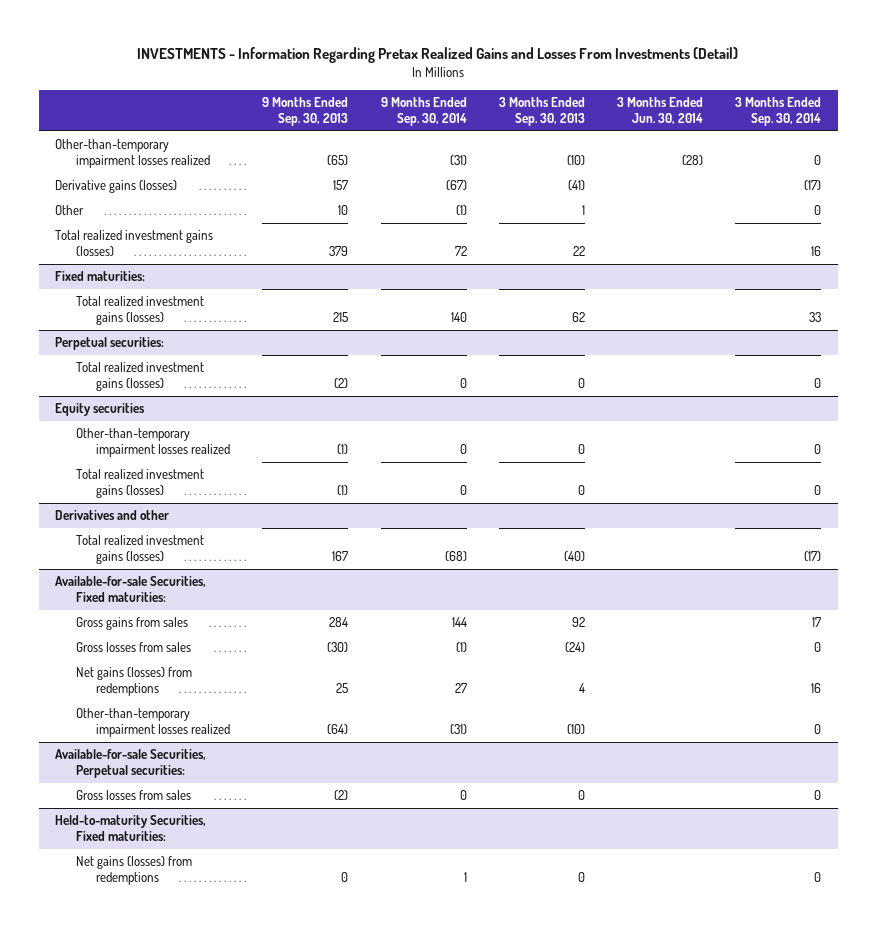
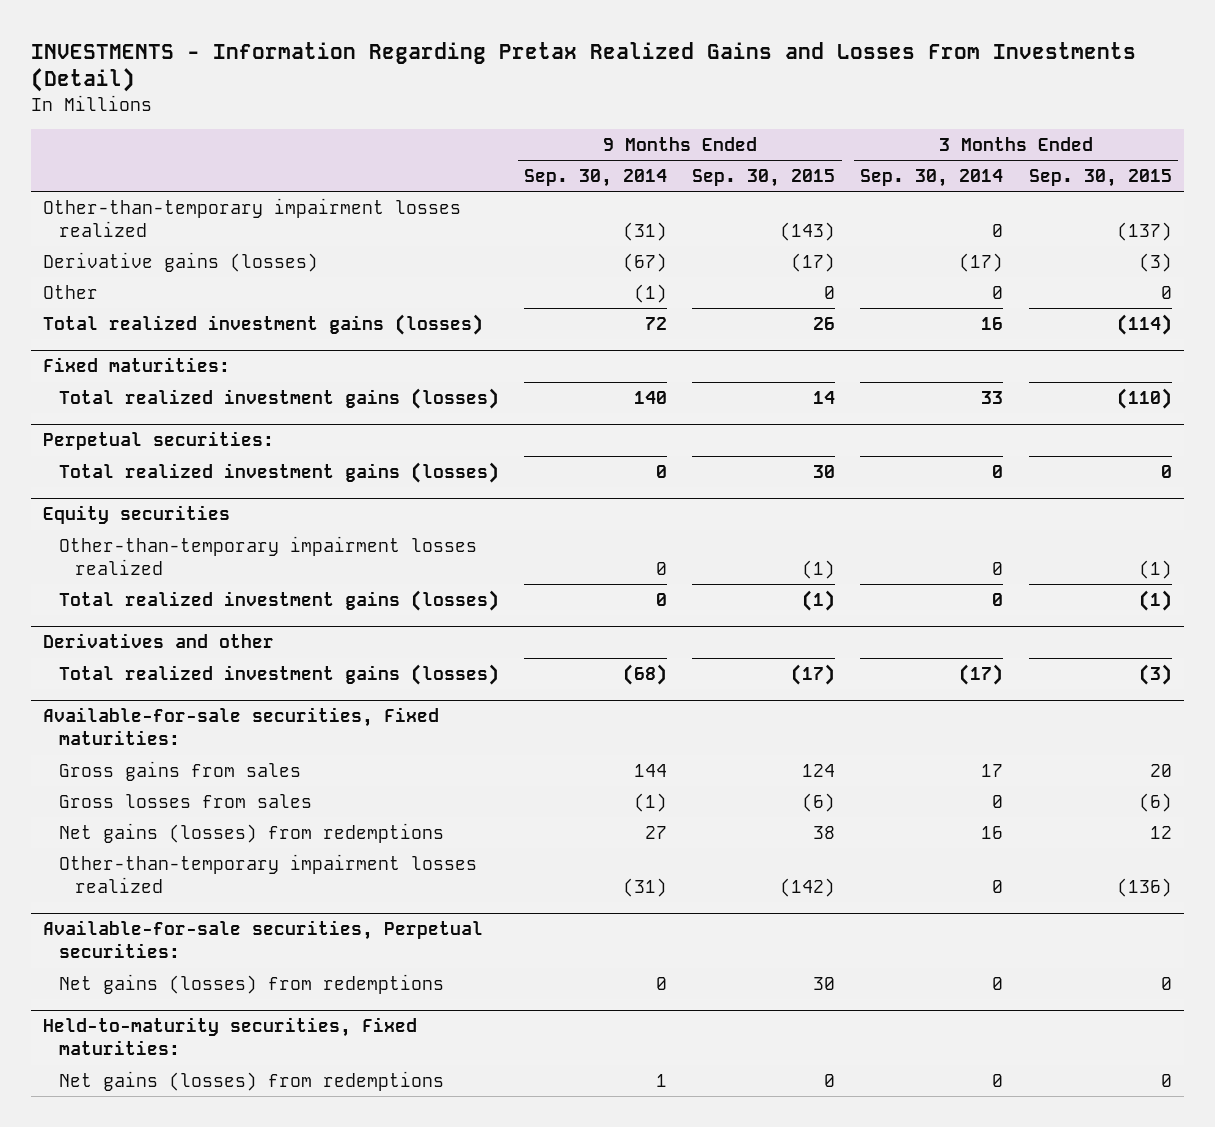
[262,97,349,127] 9 Months Ended Sep. 30, 2013 -> none
[498,97,585,127] 3 Months Ended Sep. 30, 2013 -> none
[617,97,704,125] 3 Months Ended Jun. 30, 2014 -> none
none -> [692,168,836,187] Sep. 30, 2015
none -> [1028,168,1172,187] Sep. 30, 2015
[55,576,207,603] Available-for-sale Securities, Fixed maturities: -> [43,707,440,746] Available-for-sale securities, Fixed maturities:
[75,790,191,801] Gross losses from sales -> none
[55,749,207,779] Available-for-sale Securities, Perpetual securities: -> [43,920,484,959] Available-for-sale securities, Perpetual securities:
none -> [59,973,445,994] Net gains (losses) from redemptions
[55,815,207,842] Held-to-maturity Securities, Fixed maturities: -> [43,1017,418,1056] Held-to-maturity securities, Fixed maturities:

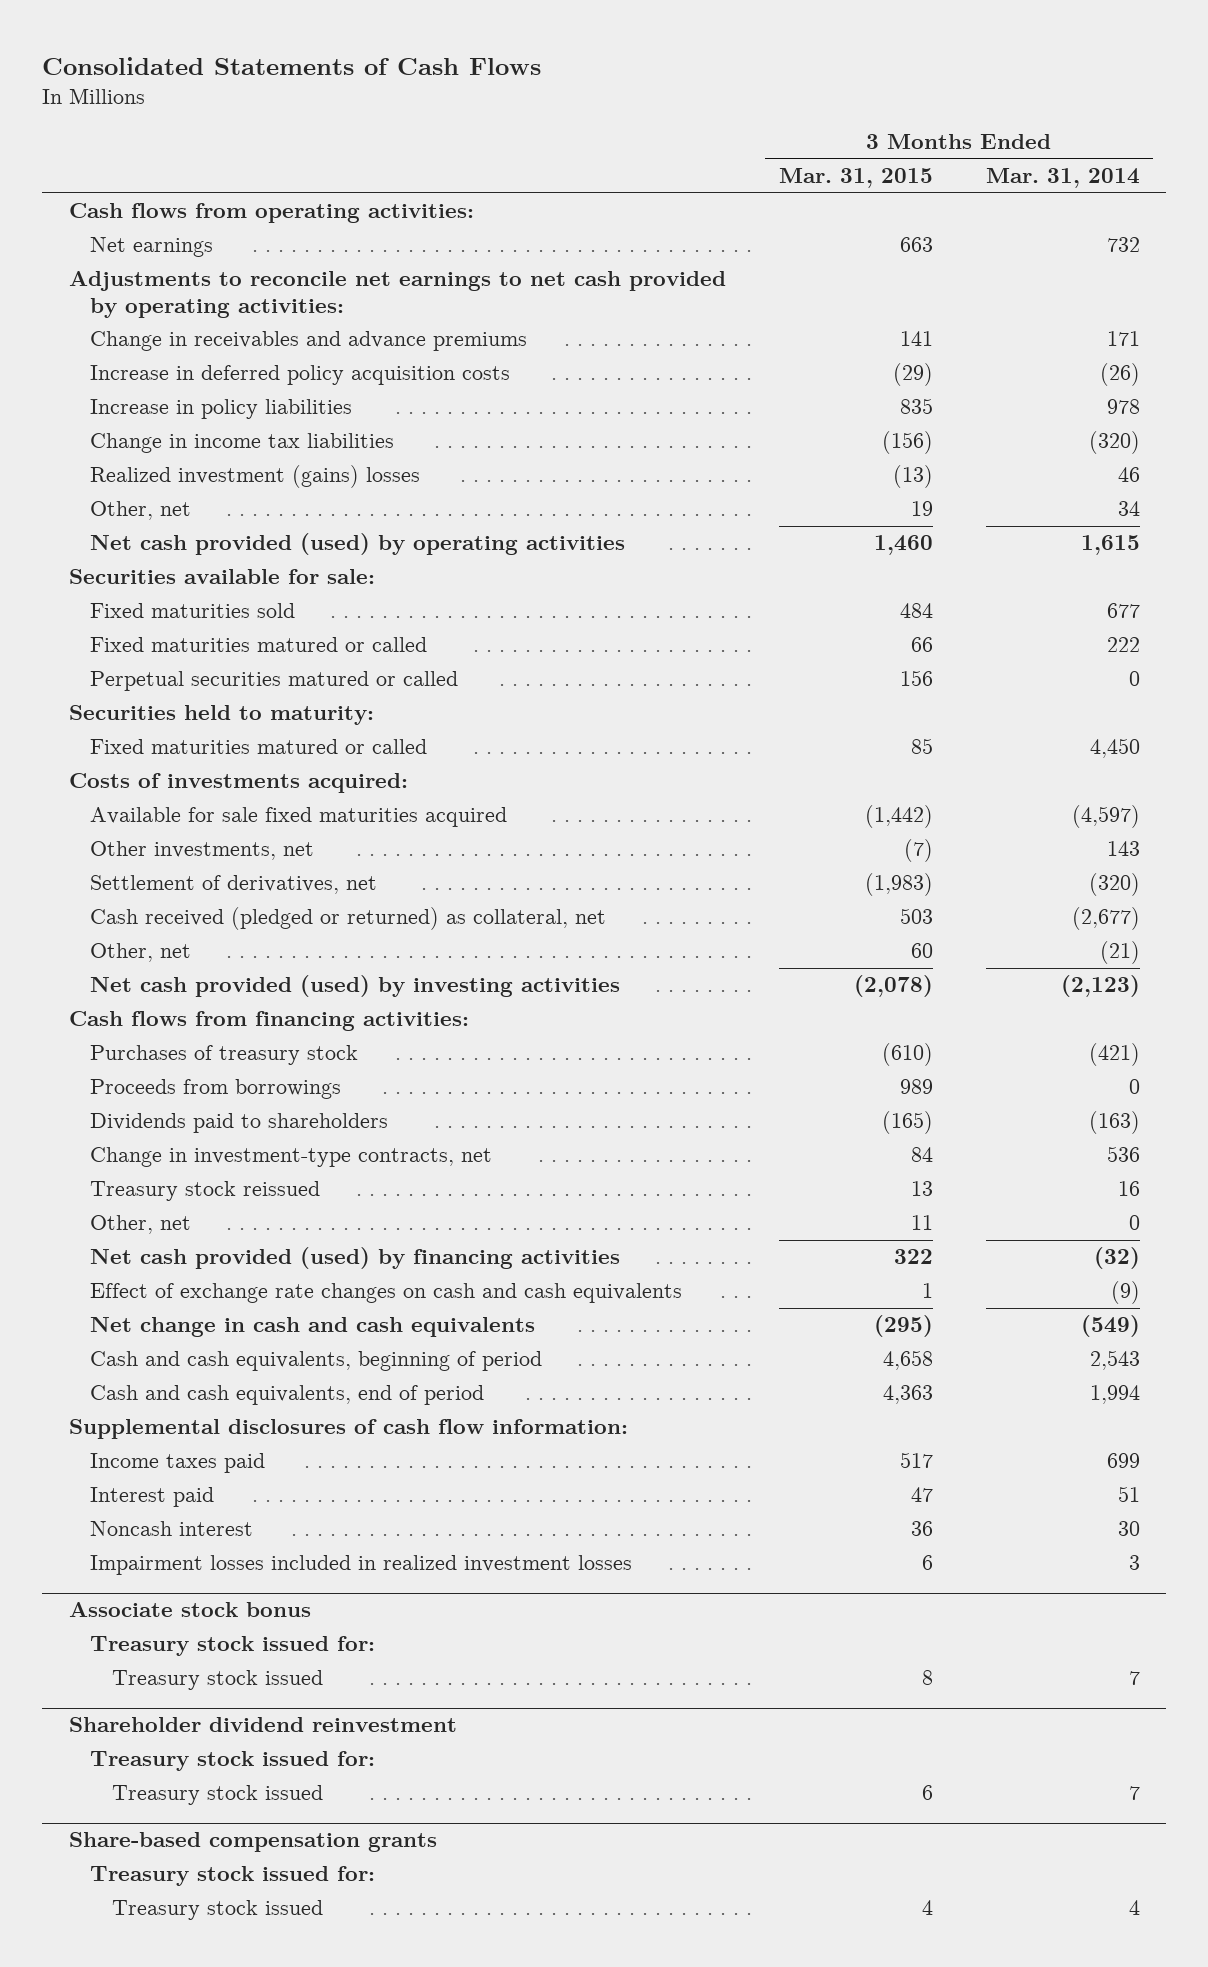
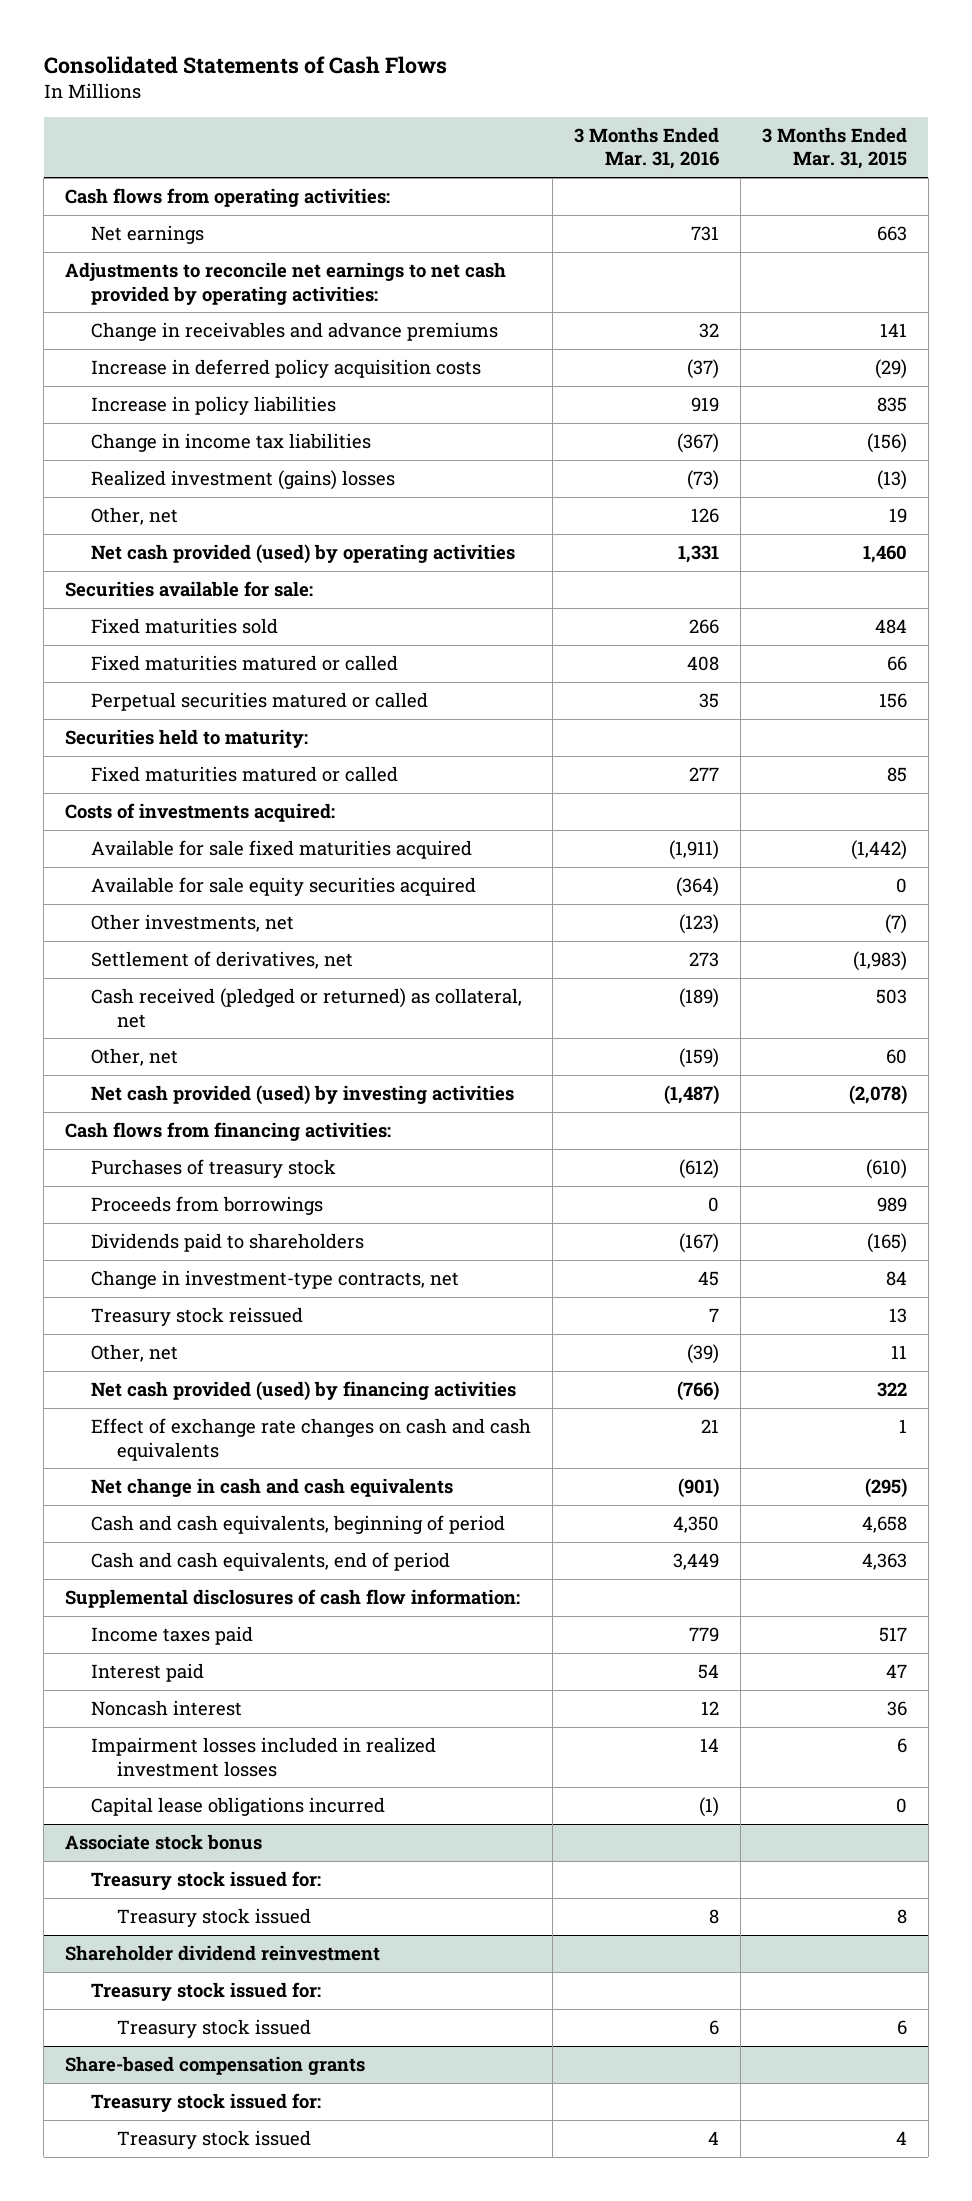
[985,168,1140,189] Mar. 31, 2014 -> none
none -> [573,126,719,170] 3 Months Ended Mar. 31, 2016
none -> [91,877,477,897] Available for sale equity securities acquired
none -> [91,1797,386,1817] Capital lease obligations incurred

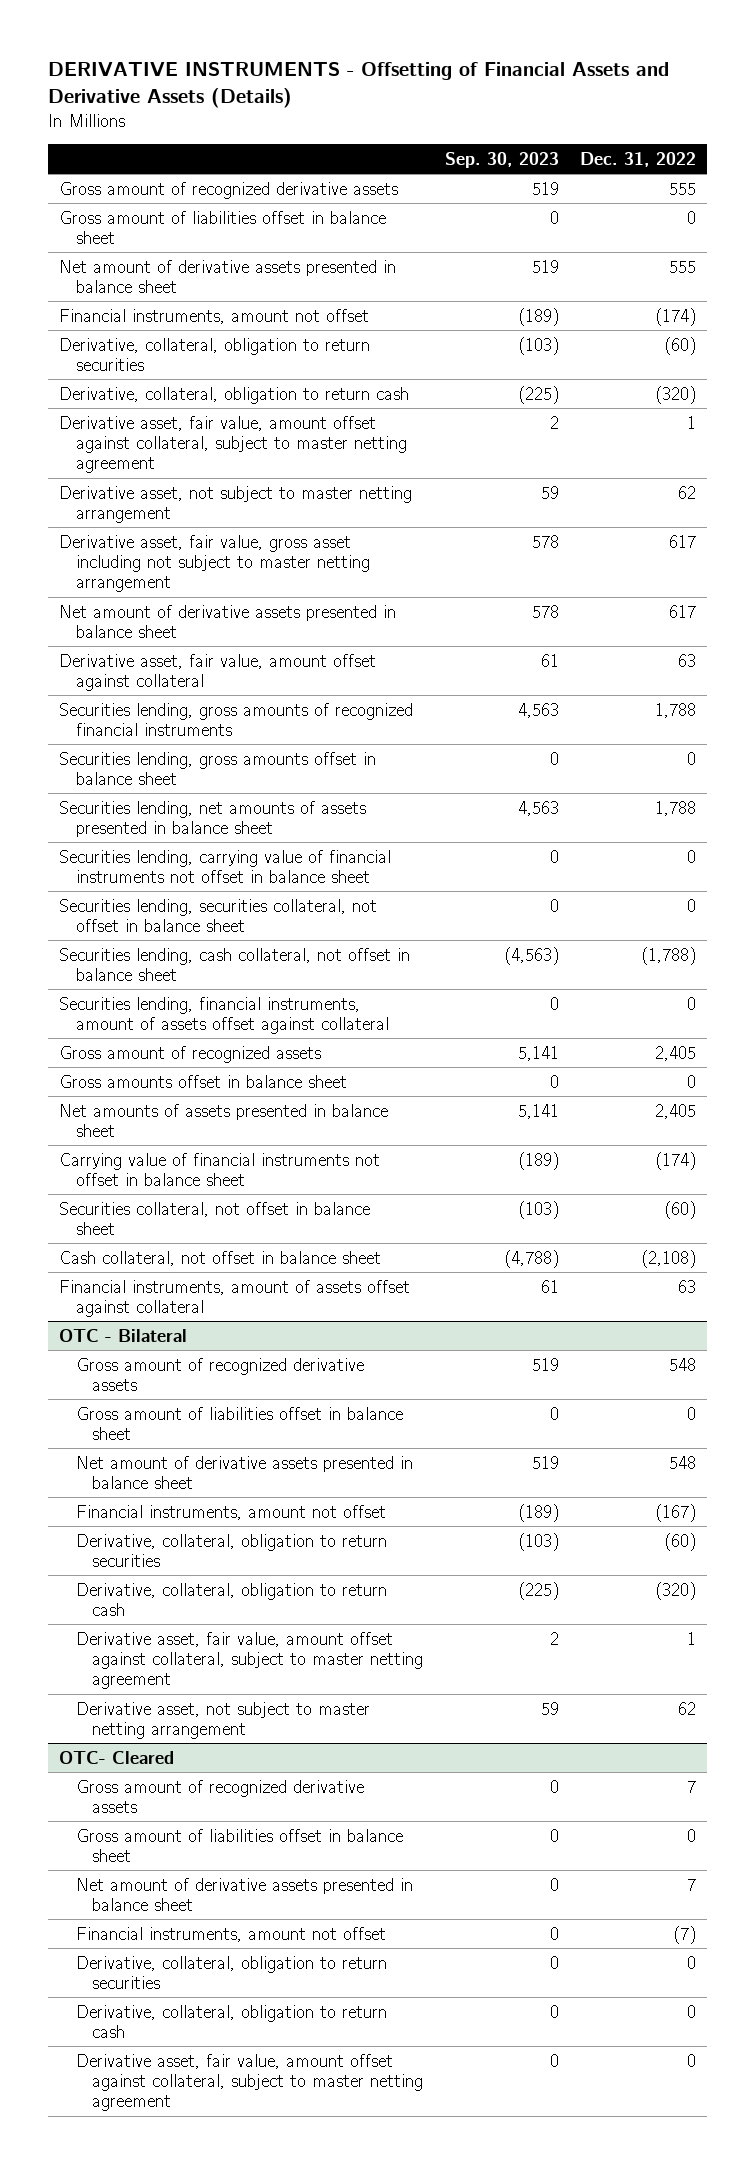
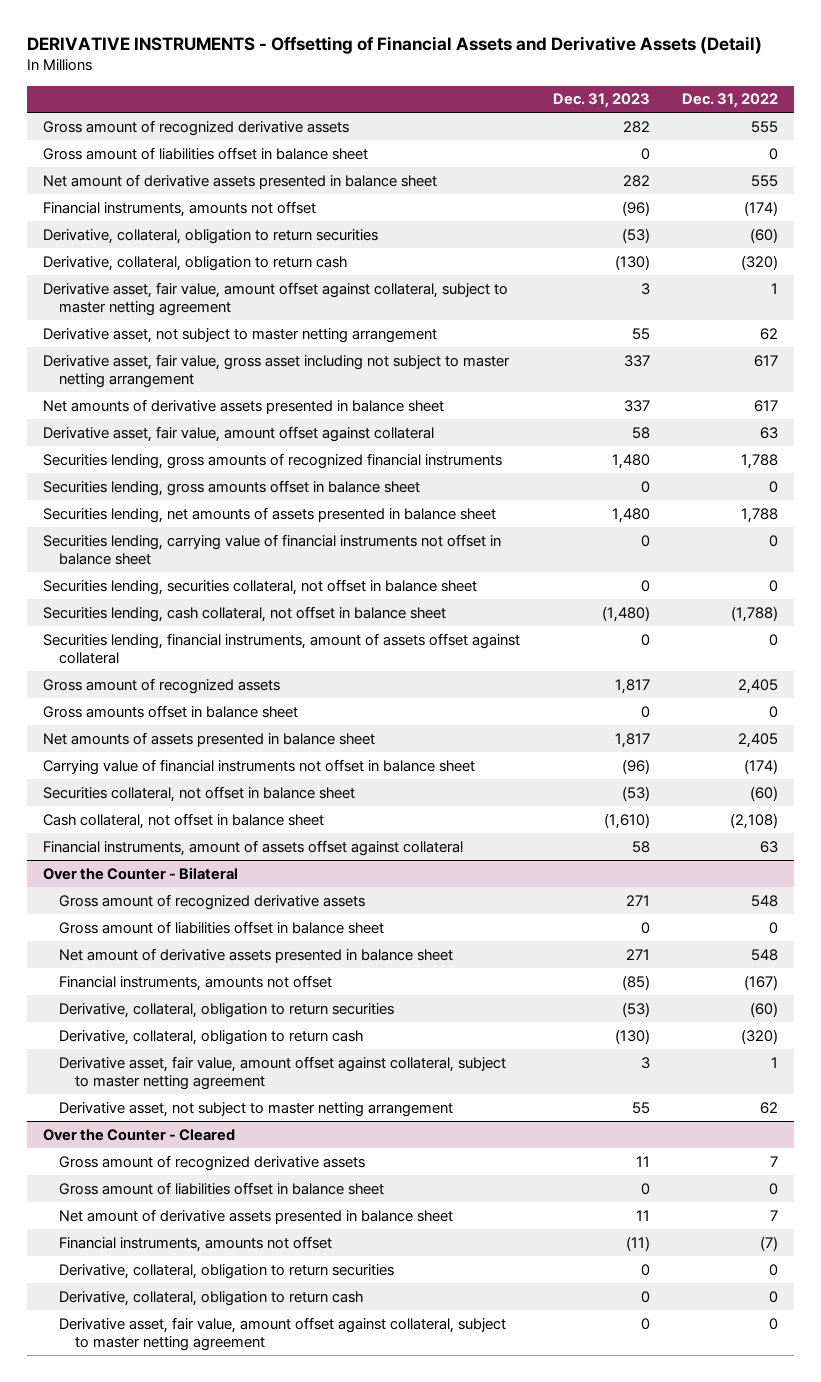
[48,61,670,109] DERIVATIVE INSTRUMENTS - Offsetting of Financial Assets and Derivative Assets (Details) -> [26,36,762,55] DERIVATIVE INSTRUMENTS - Offsetting of Financial Assets and Derivative Assets (Detail)
[444,152,559,169] Sep. 30, 2023 -> none
none -> [552,93,650,109] Dec. 31, 2023
[59,308,370,324] Financial instruments, amount not offset -> [42,200,316,217] Financial instruments, amounts not offset
[59,604,397,638] Net amount of derivative assets presented in balance sheet -> [42,398,444,414] Net amounts of derivative assets presented in balance sheet
[59,1328,188,1342] OTC - Bilateral -> [42,866,238,880] Over the Counter - Bilateral
[75,1504,386,1520] Financial instruments, amount not offset -> [59,974,333,991] Financial instruments, amounts not offset
[59,1750,175,1764] OTC- Cleared -> [42,1128,235,1141] Over the Counter - Cleared
[75,1926,386,1942] Financial instruments, amount not offset -> [59,1235,333,1252] Financial instruments, amounts not offset

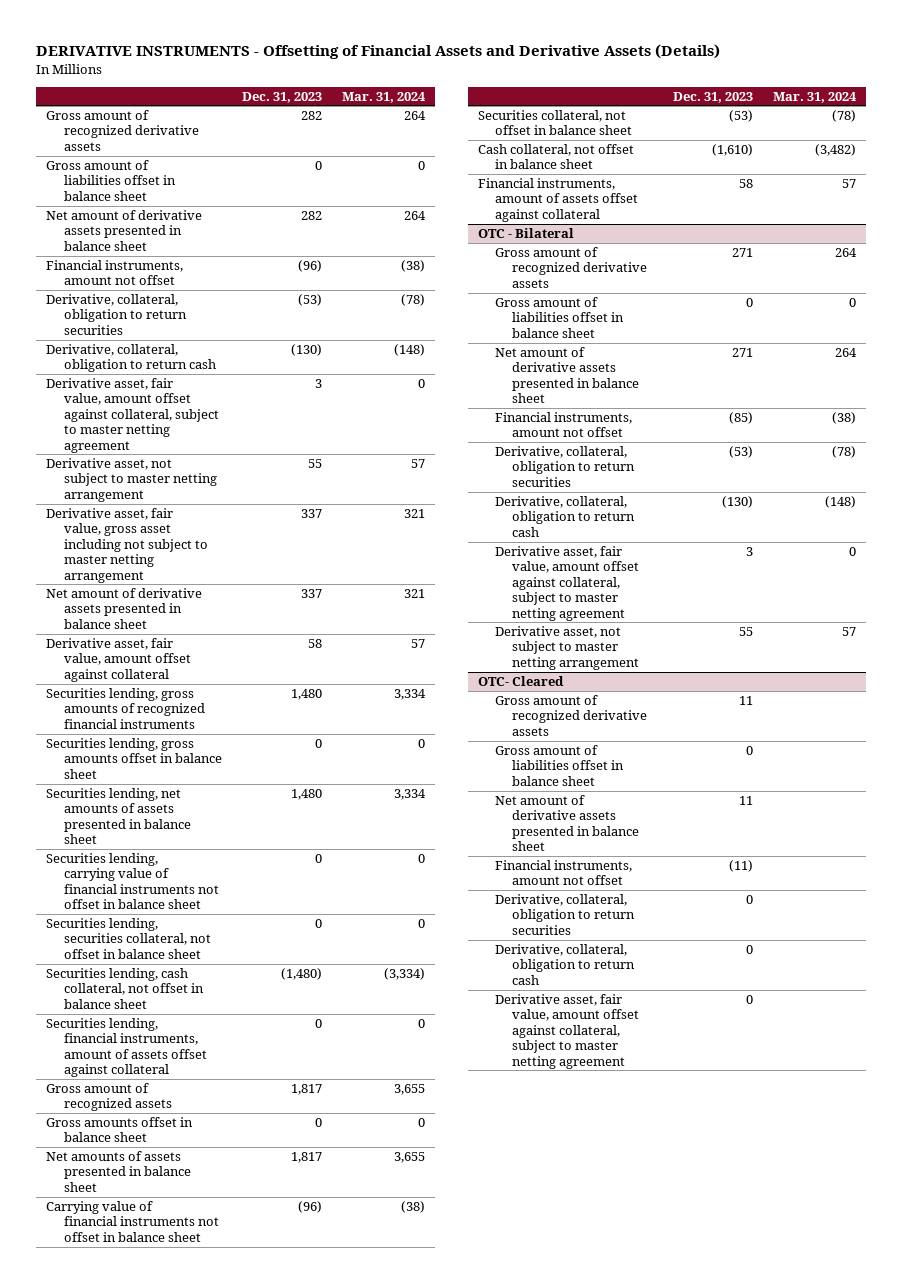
[26,36,762,55] DERIVATIVE INSTRUMENTS - Offsetting of Financial Assets and Derivative Assets (Detail) -> [36,44,721,60] DERIVATIVE INSTRUMENTS - Offsetting of Financial Assets and Derivative Assets (Details)
[682,93,779,109] Dec. 31, 2022 -> none
none -> [342,91,427,103] Mar. 31, 2024
[42,200,316,217] Financial instruments, amounts not offset -> [46,260,184,286] Financial instruments, amount not offset
[42,398,444,414] Net amounts of derivative assets presented in balance sheet -> [46,588,203,629] Net amount of derivative assets presented in balance sheet
[42,866,238,880] Over the Counter - Bilateral -> [477,228,574,239] OTC - Bilateral
[59,974,333,991] Financial instruments, amounts not offset -> [494,412,632,438] Financial instruments, amount not offset
[42,1128,235,1141] Over the Counter - Cleared -> [477,676,564,687] OTC- Cleared
[59,1235,333,1252] Financial instruments, amounts not offset -> [494,860,632,886] Financial instruments, amount not offset

